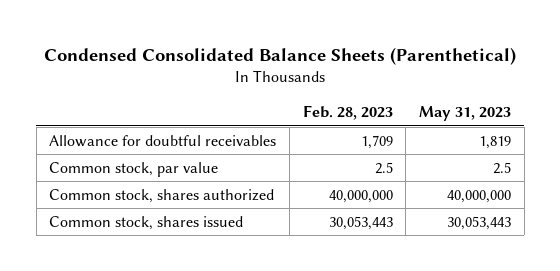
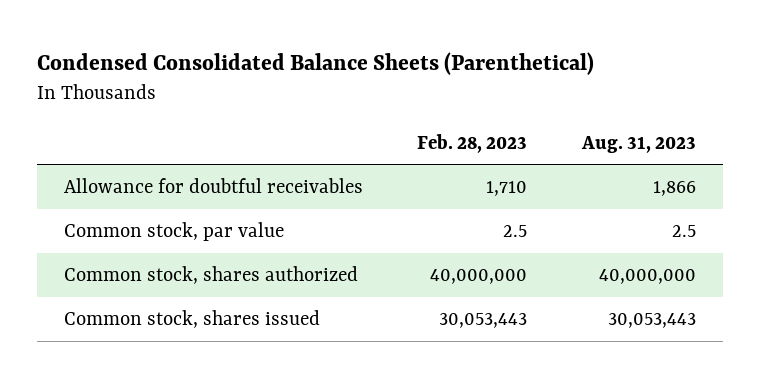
[418,106,511,122] May 31, 2023 -> none
none -> [580,135,696,153] Aug. 31, 2023
[360,134,393,149] 1,709 -> [486,181,528,197] 1,710

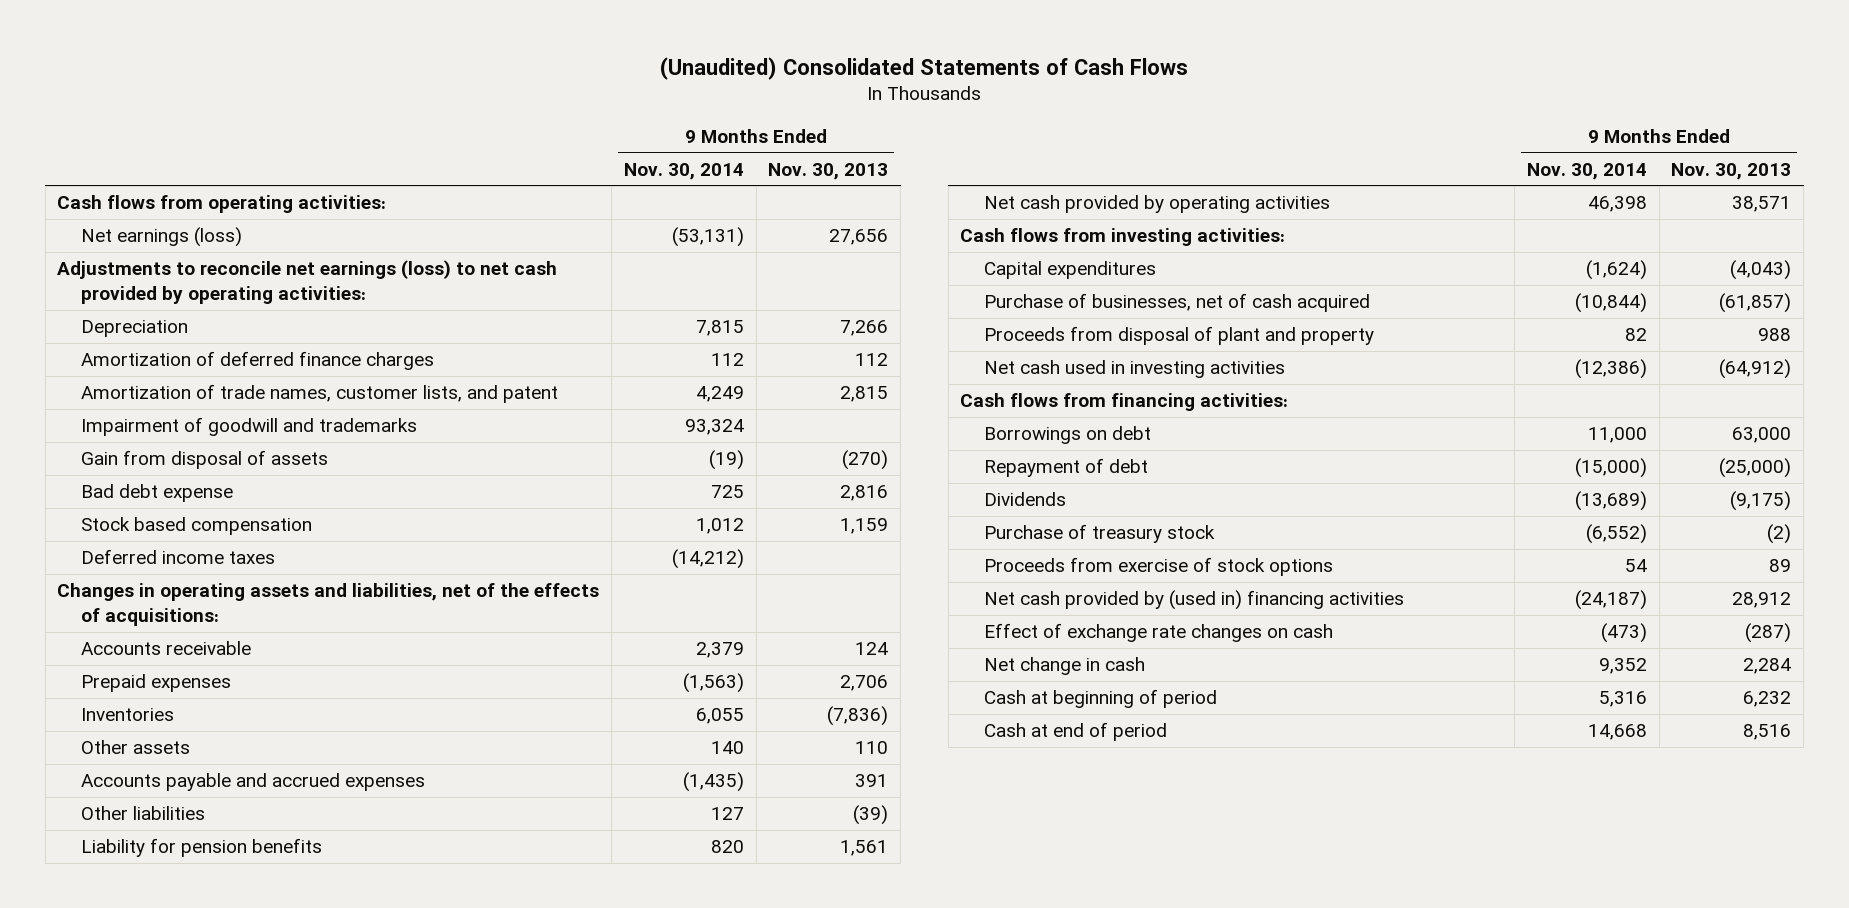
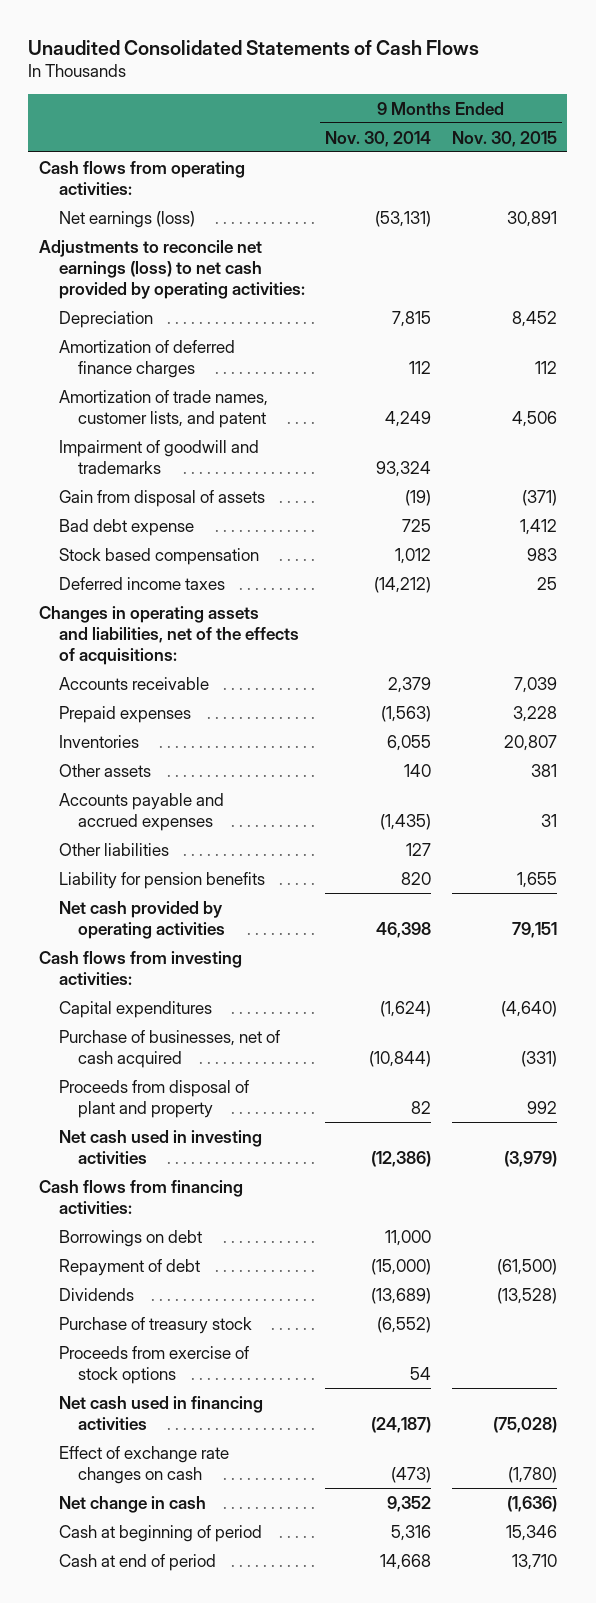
[660,56,1189,80] (Unaudited) Consolidated Statements of Cash Flows -> [28,39,480,55] Unaudited Consolidated Statements of Cash Flows
[768,162,889,180] Nov. 30, 2013 -> none
none -> [452,130,558,147] Nov. 30, 2015
[983,590,1404,611] Net cash provided by (used in) financing activities -> [58,1395,263,1430] Net cash used in financing activities

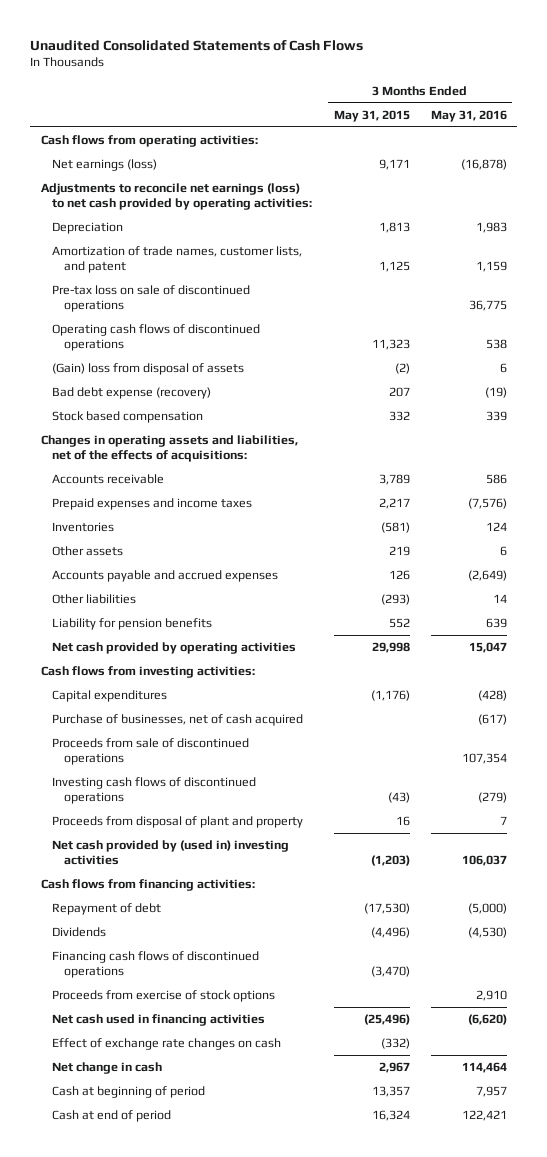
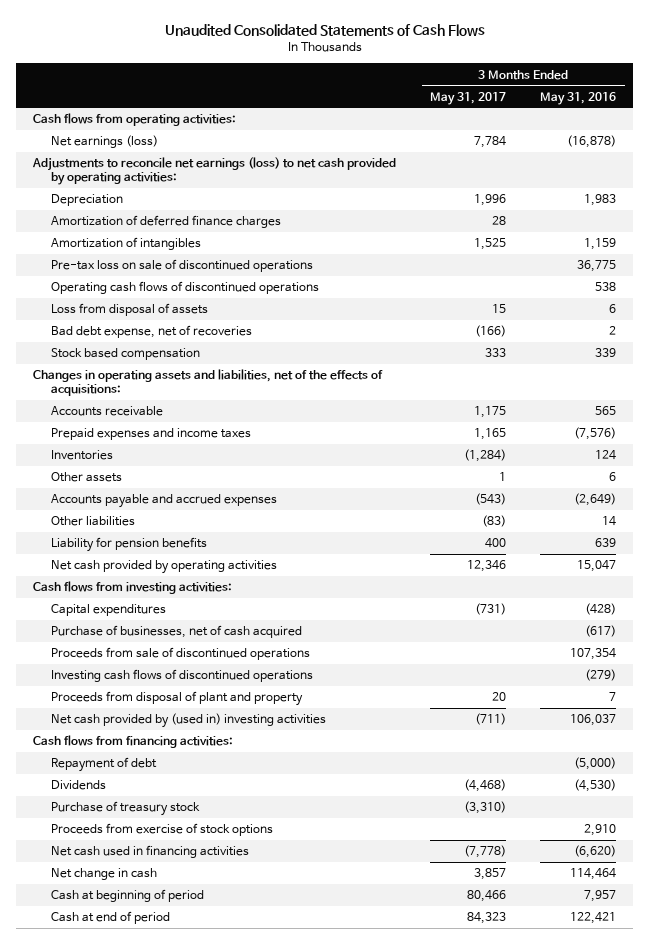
[333,109,410,122] May 31, 2015 -> none
none -> [430,91,507,105] May 31, 2017
none -> [51,215,282,229] Amortization of deferred finance charges
[52,246,303,274] Amortization of trade names, customer lists, and patent -> [51,237,202,251] Amortization of intangibles
[52,363,245,376] (Gain) loss from disposal of assets -> [51,303,209,317] Loss from disposal of assets
[52,387,212,400] Bad debt expense (recovery) -> [51,325,253,339] Bad debt expense, net of recoveries
[484,387,507,399] (19) -> [609,326,617,336] 2
[485,474,507,485] 586 -> [595,406,617,416] 565
[52,951,260,979] Financing cash flows of discontinued operations -> none
none -> [51,801,201,817] Purchase of treasury stock
[52,1038,282,1051] Effect of exchange rate changes on cash -> none

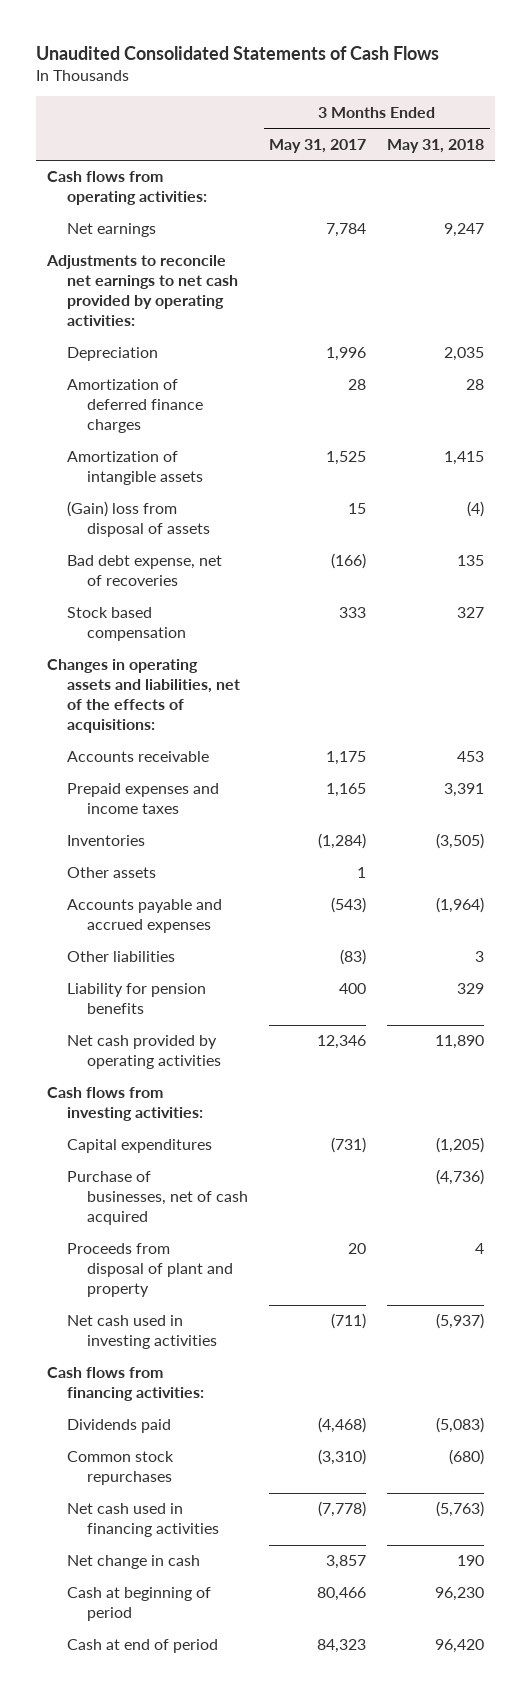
[540,91,617,105] May 31, 2016 -> none
none -> [387,138,485,153] May 31, 2018
[51,135,159,149] Net earnings (loss) -> [67,223,157,238] Net earnings
[32,157,397,186] Adjustments to reconcile net earnings (loss) to net cash provided by operating activities: -> [45,255,239,327] Adjustments to reconcile net earnings to net cash provided by operating activities:
[51,259,314,273] Pre-tax loss on sale of discontinued operations -> none
[51,281,320,295] Operating cash flows of discontinued operations -> none
[51,237,202,251] Amortization of intangibles -> [67,451,204,486] Amortization of intangible assets
[51,303,209,317] Loss from disposal of assets -> [67,501,211,538] (Gain) loss from disposal of assets
[51,647,311,661] Proceeds from sale of discontinued operations -> none
[51,669,314,683] Investing cash flows of discontinued operations -> none
[51,713,327,729] Net cash provided by (used in) investing activities -> [67,1315,218,1350] Net cash used in investing activities
[51,757,158,773] Repayment of debt -> none
[51,823,274,837] Proceeds from exercise of stock options -> none
[51,780,107,791] Dividends -> [67,1419,172,1434] Dividends paid
[51,801,201,817] Purchase of treasury stock -> [67,1451,175,1486] Common stock repurchases

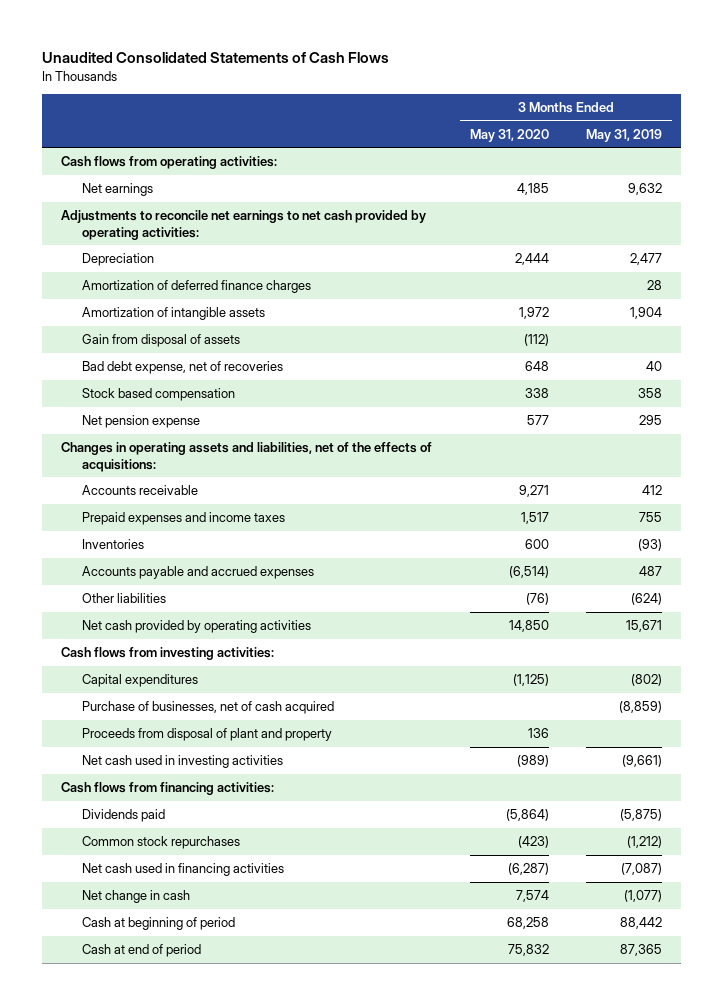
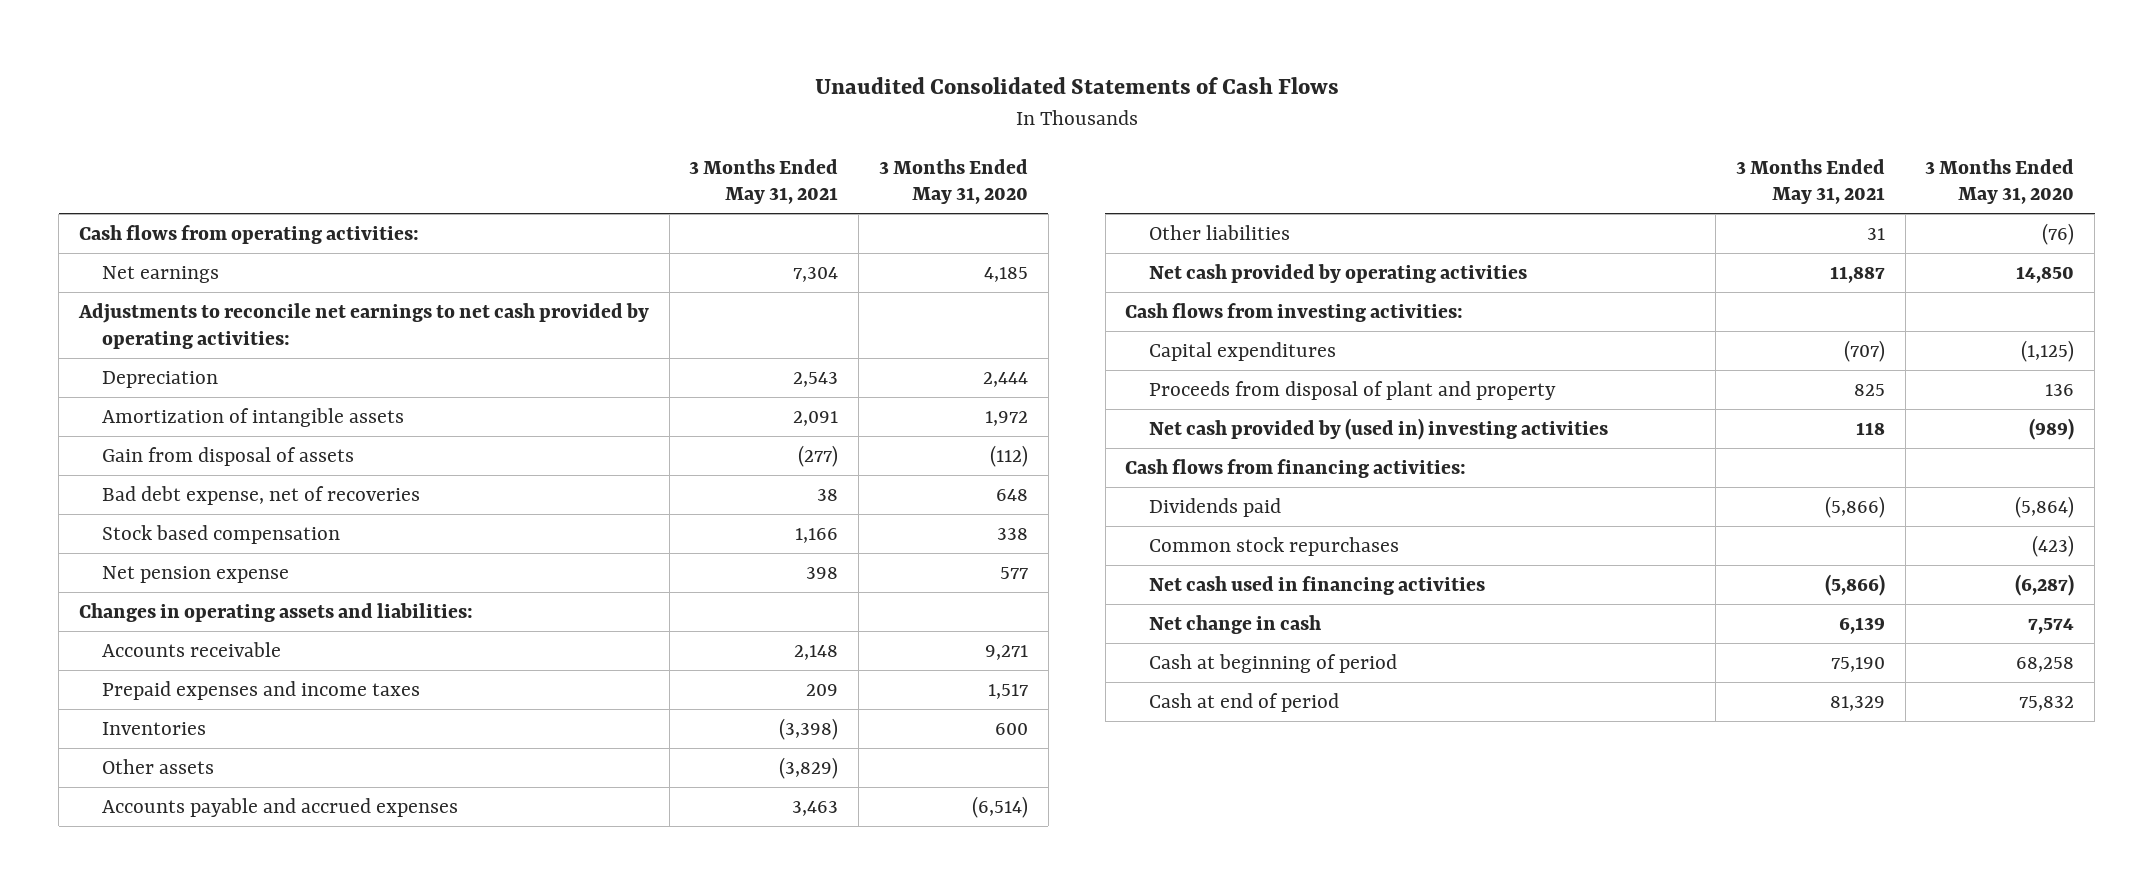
[586,128,663,142] May 31, 2019 -> none
none -> [689,158,839,205] 3 Months Ended May 31, 2021
[81,280,311,294] Amortization of deferred finance charges -> none
[61,442,433,472] Changes in operating assets and liabilities, net of the effects of acquisitions: -> [78,603,473,623] Changes in operating assets and liabilities:
none -> [102,759,215,775] Other assets
[81,701,334,715] Purchase of businesses, net of cash acquired -> none
[81,755,283,769] Net cash used in investing activities -> [1149,418,1609,441] Net cash provided by (used in) investing activities

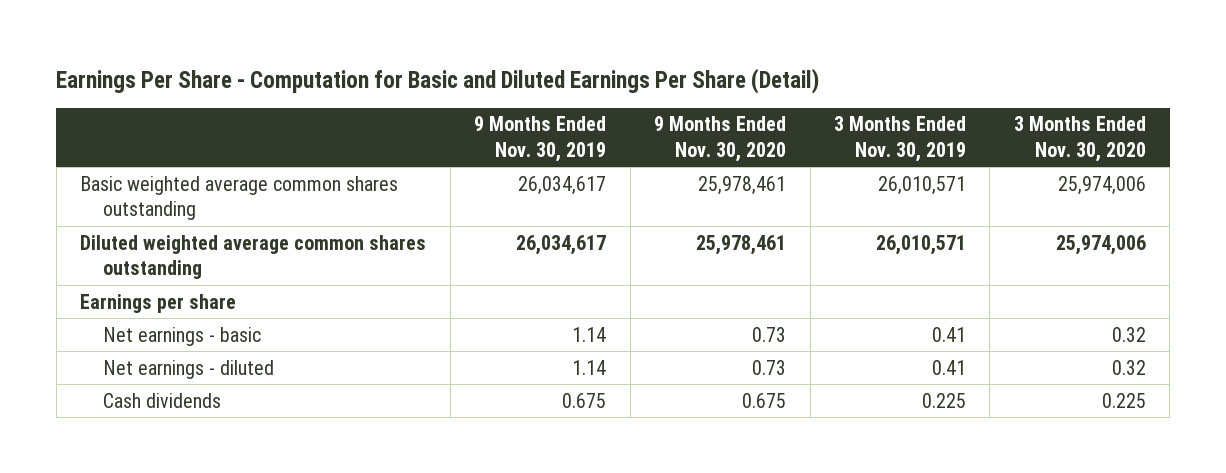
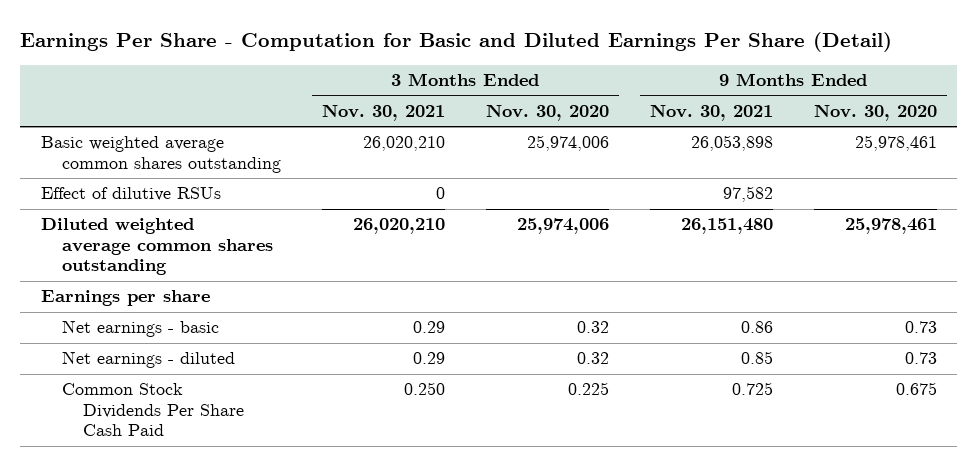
[474,116,607,163] 9 Months Ended Nov. 30, 2019 -> none
[834,116,967,163] 3 Months Ended Nov. 30, 2019 -> none
none -> [321,104,445,122] Nov. 30, 2021
none -> [649,104,773,122] Nov. 30, 2021
none -> [40,187,221,202] Effect of dilutive RSUs
[103,392,222,408] Cash dividends -> [61,383,245,437] Common Stock Dividends Per Share Cash Paid

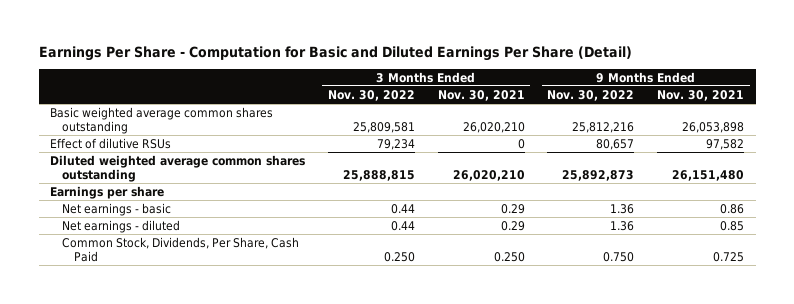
[485,104,609,122] Nov. 30, 2020 -> none
[813,104,937,122] Nov. 30, 2020 -> none
none -> [327,89,415,101] Nov. 30, 2022
none -> [547,89,635,101] Nov. 30, 2022
[61,383,245,437] Common Stock Dividends Per Share Cash Paid -> [61,236,299,263] Common Stock, Dividends, Per Share, Cash Paid

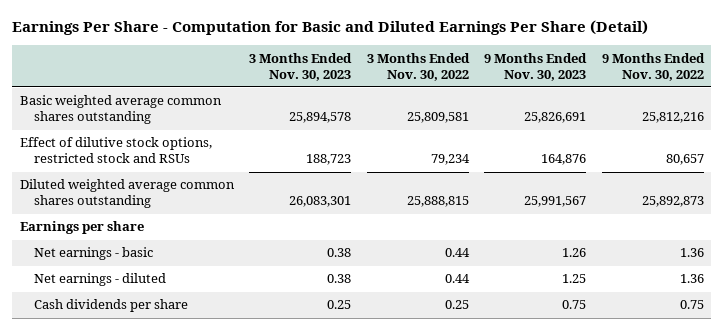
[437,89,525,101] Nov. 30, 2021 -> none
[657,89,745,101] Nov. 30, 2021 -> none
none -> [249,52,353,81] 3 Months Ended Nov. 30, 2023
none -> [484,52,588,81] 9 Months Ended Nov. 30, 2023
[49,137,171,149] Effect of dilutive RSUs -> [19,137,212,164] Effect of dilutive stock options, restricted stock and RSUs
[61,236,299,263] Common Stock, Dividends, Per Share, Cash Paid -> [33,299,188,313] Cash dividends per share
[383,252,415,263] 0.250 -> [444,300,469,310] 0.25
[603,252,635,263] 0.750 -> [679,300,704,310] 0.75

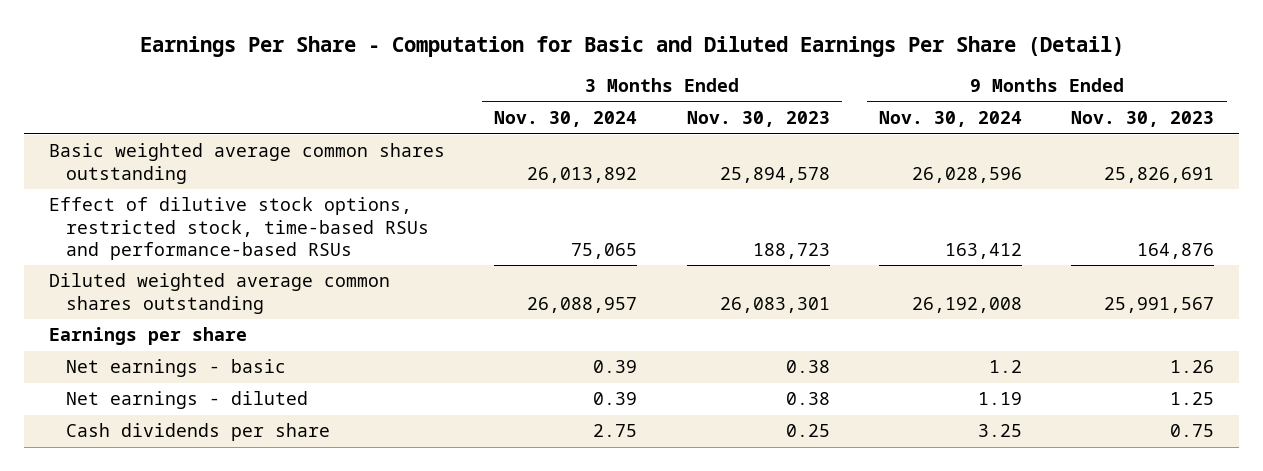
[366,52,470,81] 3 Months Ended Nov. 30, 2022 -> none
[601,52,705,81] 9 Months Ended Nov. 30, 2022 -> none
none -> [494,110,638,127] Nov. 30, 2024
none -> [878,110,1022,127] Nov. 30, 2024
[19,137,212,164] Effect of dilutive stock options, restricted stock and RSUs -> [48,197,429,260] Effect of dilutive stock options, restricted stock, time-based RSUs and performance-based RSUs

